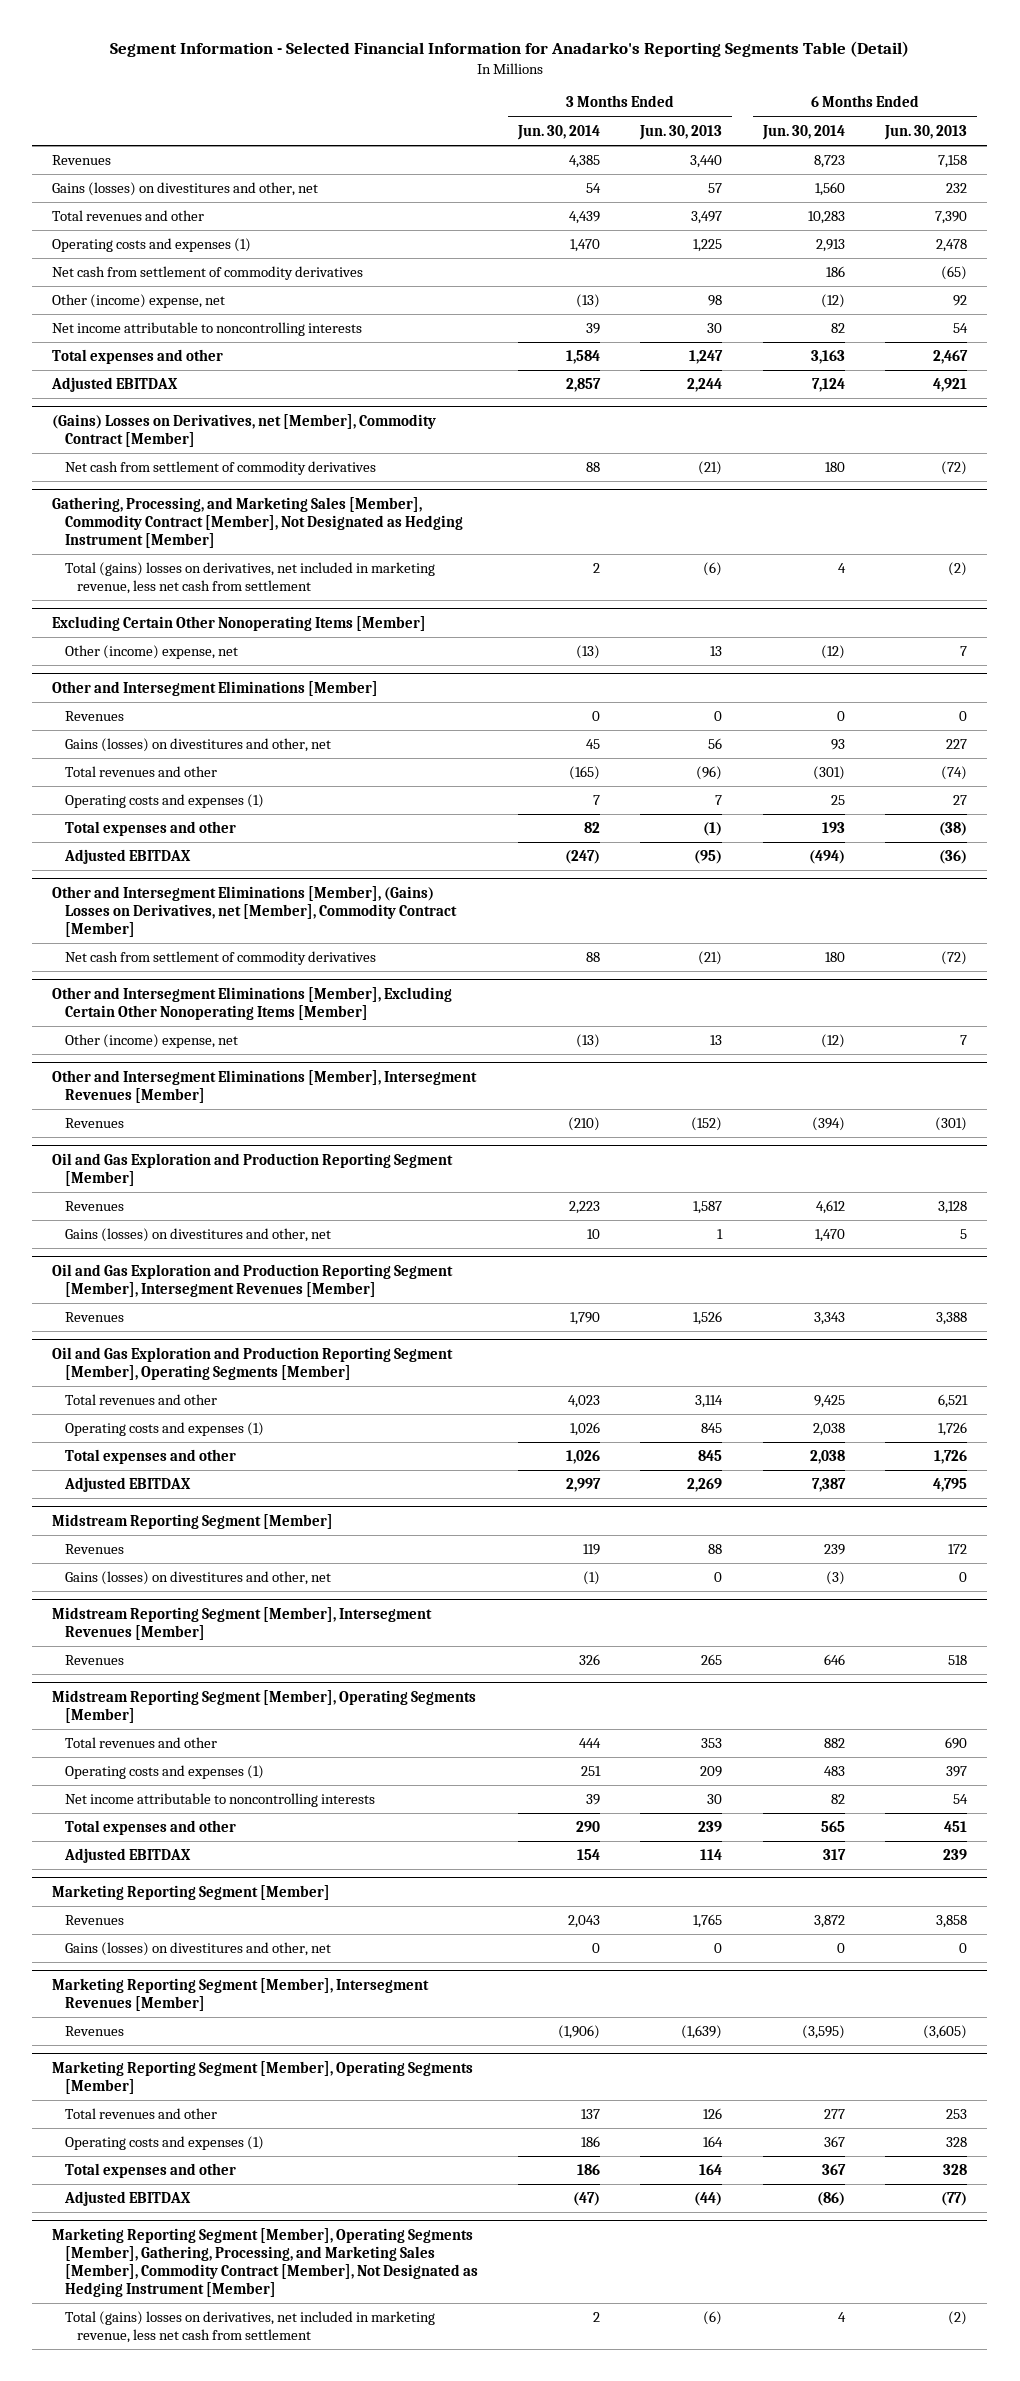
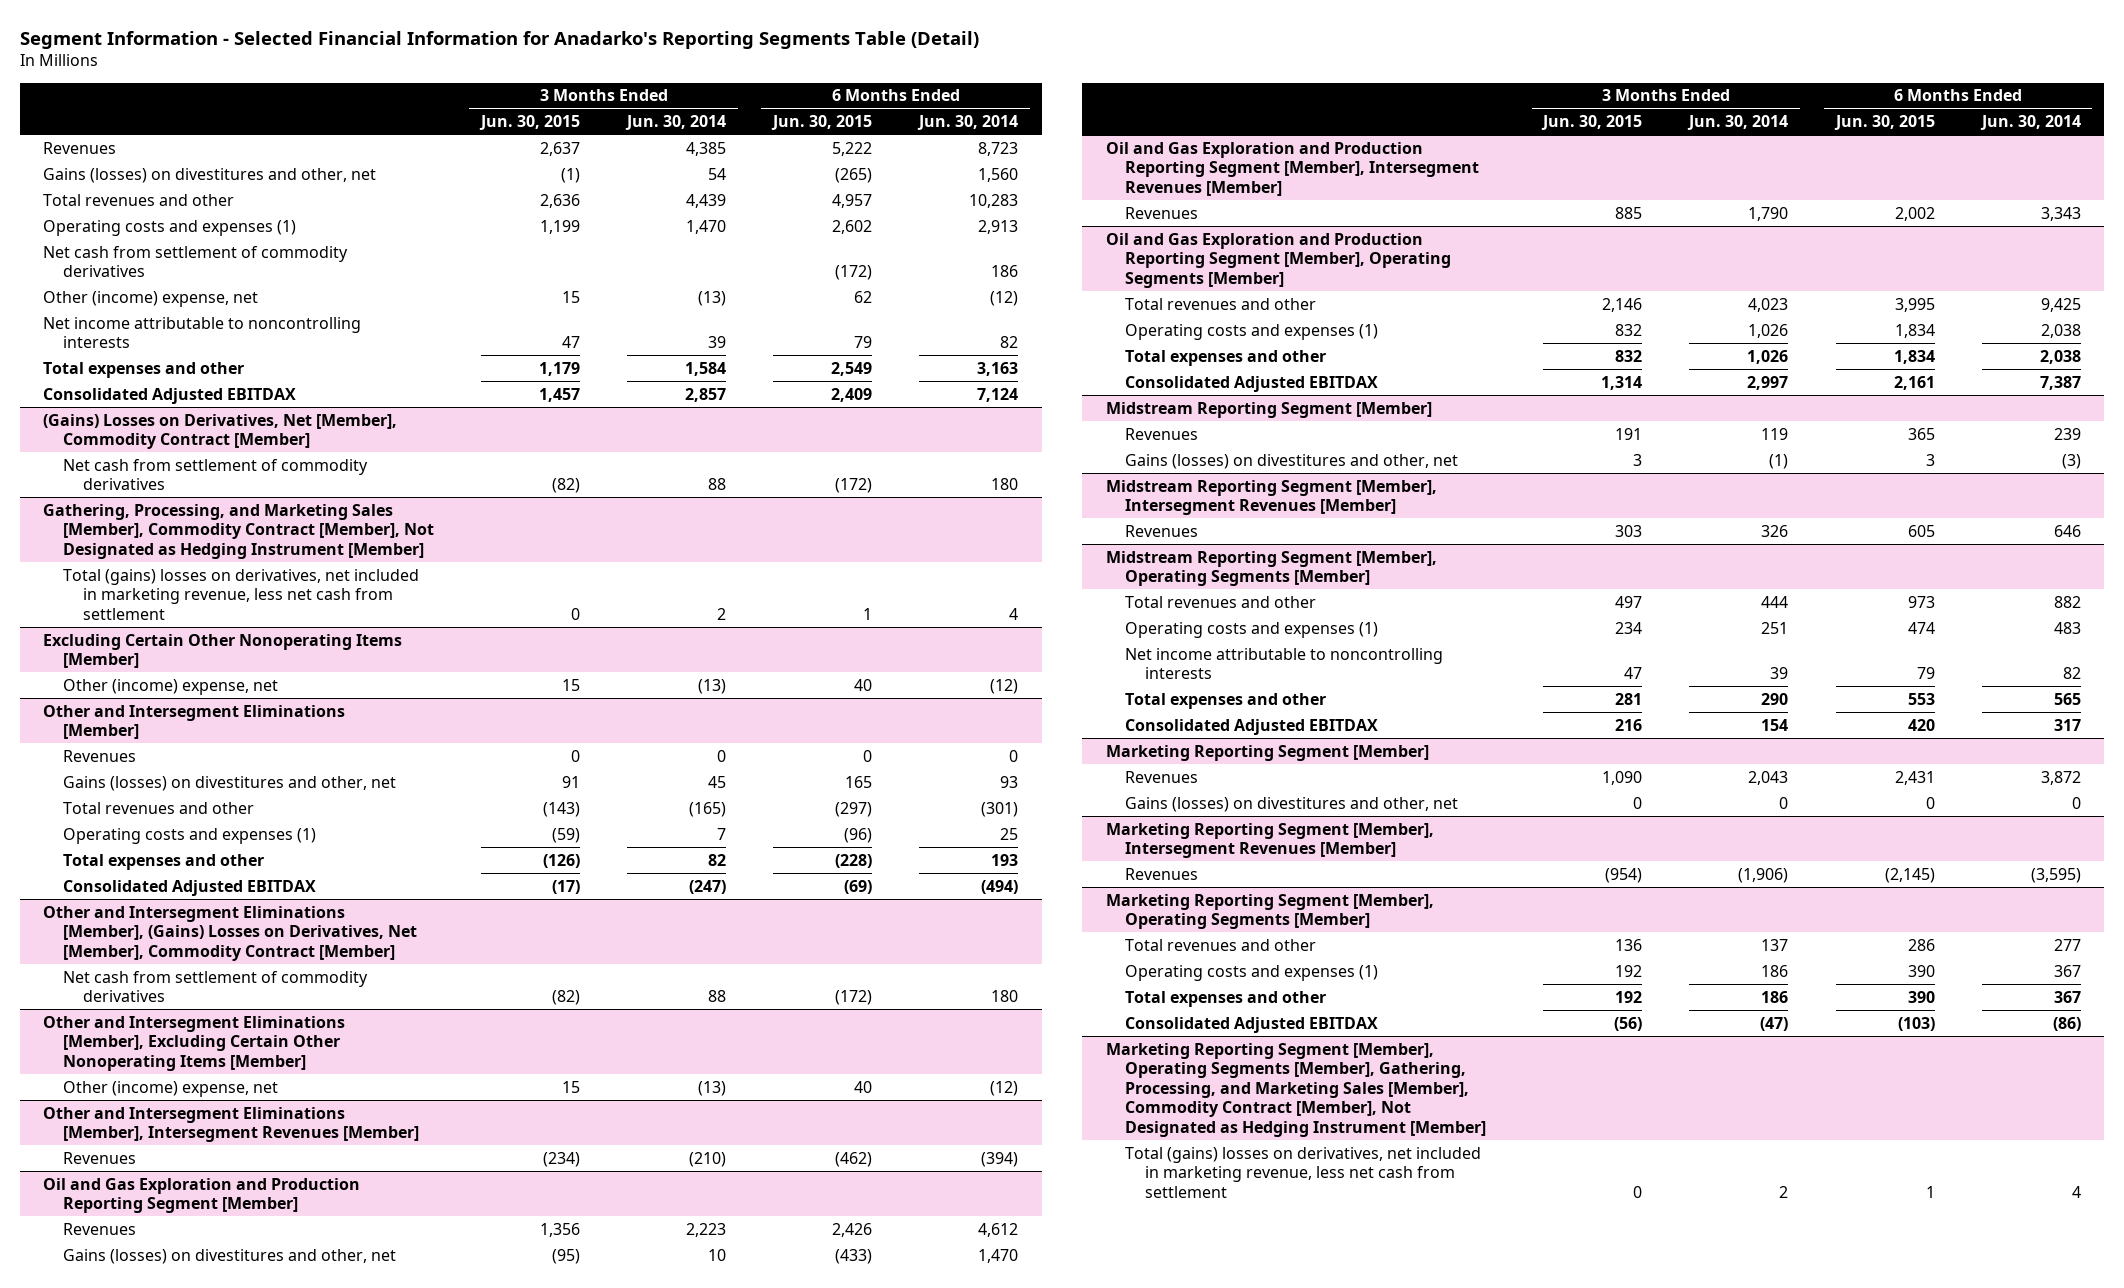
[639,124,723,140] Jun. 30, 2013 -> none
[884,124,968,140] Jun. 30, 2013 -> none
none -> [479,115,581,131] Jun. 30, 2015
none -> [771,115,873,131] Jun. 30, 2015
[51,377,179,393] Adjusted EBITDAX -> [43,387,297,404] Consolidated Adjusted EBITDAX
[52,414,437,447] (Gains) Losses on Derivatives, net [Member], Commodity Contract [Member] -> [43,413,398,450] (Gains) Losses on Derivatives, Net [Member], Commodity Contract [Member]
[63,849,191,865] Adjusted EBITDAX -> [62,879,316,896] Consolidated Adjusted EBITDAX
[52,886,457,937] Other and Intersegment Eliminations [Member], (Gains) Losses on Derivatives, net [Member], Commodity Contract [Member] -> [43,905,417,961] Other and Intersegment Eliminations [Member], (Gains) Losses on Derivatives, Net [Member], Commodity Contract [Member]
[63,1477,191,1493] Adjusted EBITDAX -> [1125,375,1379,392] Consolidated Adjusted EBITDAX
[63,1848,191,1864] Adjusted EBITDAX -> [1125,718,1379,735] Consolidated Adjusted EBITDAX
[63,2191,191,2207] Adjusted EBITDAX -> [1125,1016,1379,1033] Consolidated Adjusted EBITDAX

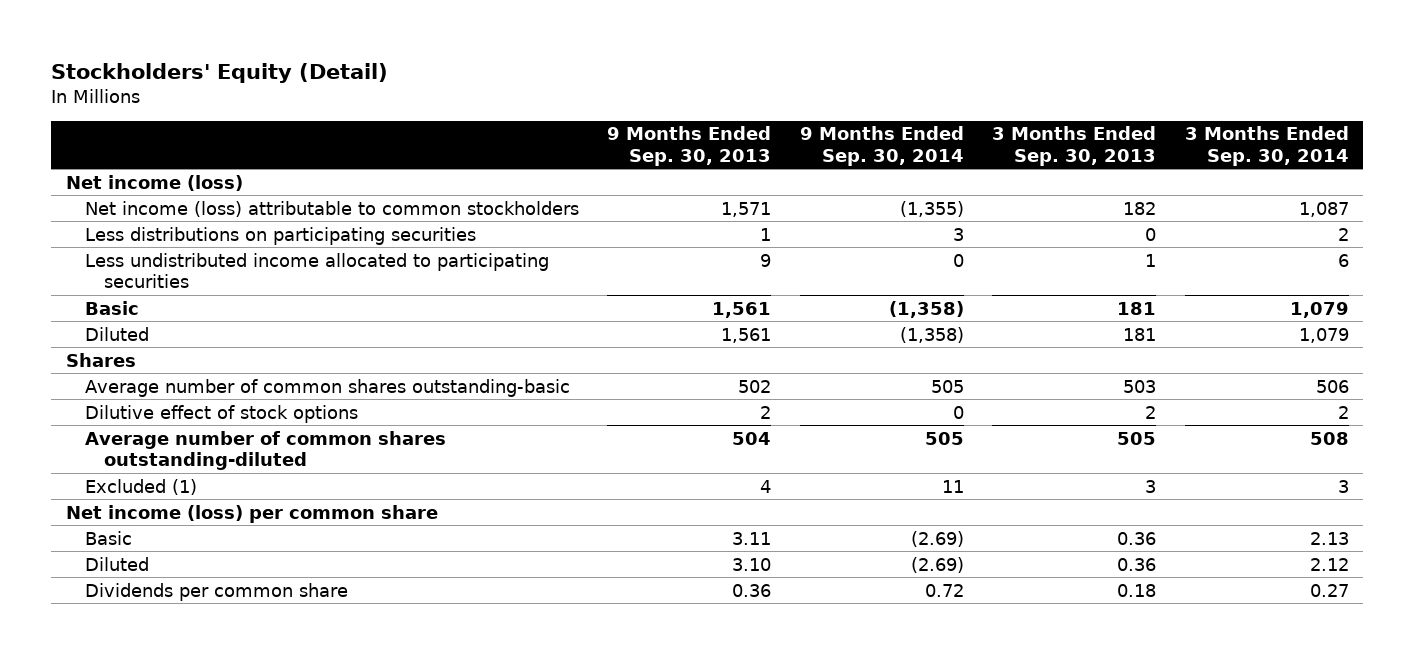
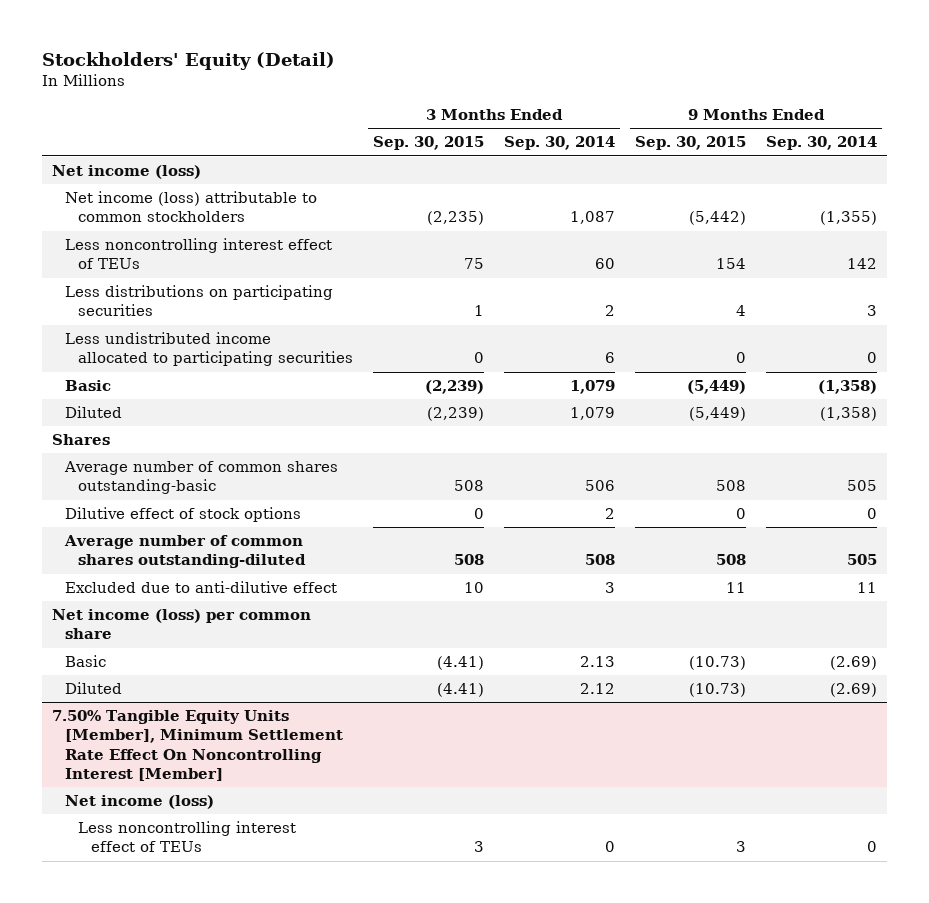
[607,126,772,166] 9 Months Ended Sep. 30, 2013 -> none
[992,126,1157,166] 3 Months Ended Sep. 30, 2013 -> none
none -> [373,136,485,151] Sep. 30, 2015
none -> [635,136,747,151] Sep. 30, 2015
none -> [65,238,333,270] Less noncontrolling interest effect of TEUs
[84,478,197,495] Excluded (1) -> [65,581,338,594] Excluded due to anti-dilutive effect
[84,582,348,601] Dividends per common share -> none
none -> [52,710,344,782] 7.50% Tangible Equity Units [Member], Minimum Settlement Rate Effect On Noncontrolling Interest [Member]
none -> [65,795,215,810] Net income (loss)
none -> [78,821,297,853] Less noncontrolling interest effect of TEUs

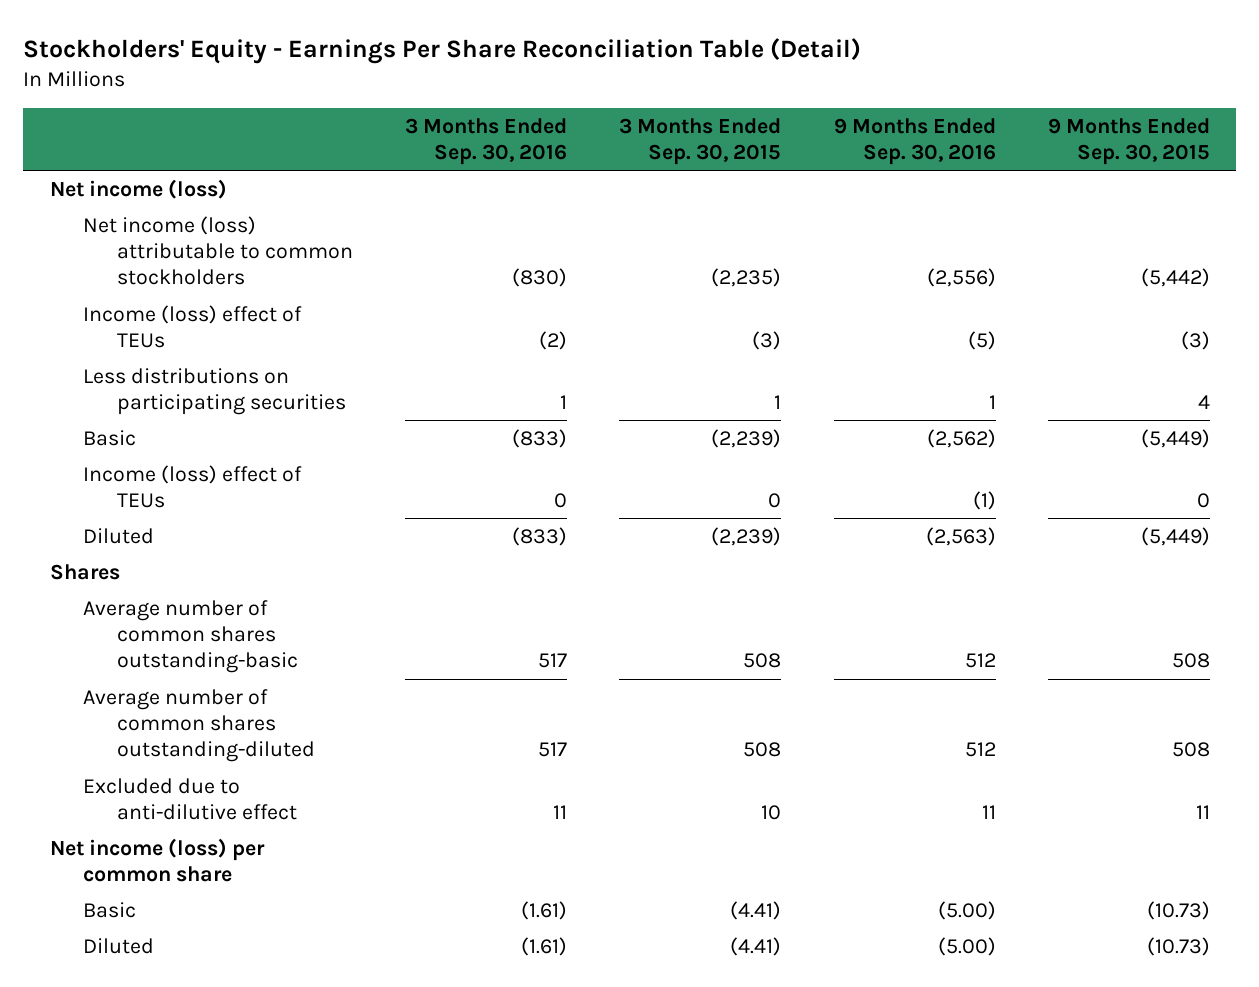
[42,51,336,70] Stockholders' Equity (Detail) -> [23,38,862,65] Stockholders' Equity - Earnings Per Share Reconciliation Table (Detail)
[504,136,616,151] Sep. 30, 2014 -> none
[765,136,877,151] Sep. 30, 2014 -> none
none -> [404,117,567,166] 3 Months Ended Sep. 30, 2016
none -> [833,117,996,166] 9 Months Ended Sep. 30, 2016
[65,238,333,270] Less noncontrolling interest effect of TEUs -> none
none -> [83,304,303,349] Income (loss) effect of TEUs
[65,332,354,367] Less undistributed income allocated to participating securities -> none
none -> [83,464,303,509] Income (loss) effect of TEUs
[65,507,302,523] Dilutive effect of stock options -> none
[52,710,344,782] 7.50% Tangible Equity Units [Member], Minimum Settlement Rate Effect On Noncontrolling Interest [Member] -> none
[65,795,215,810] Net income (loss) -> none
[78,821,297,853] Less noncontrolling interest effect of TEUs -> none

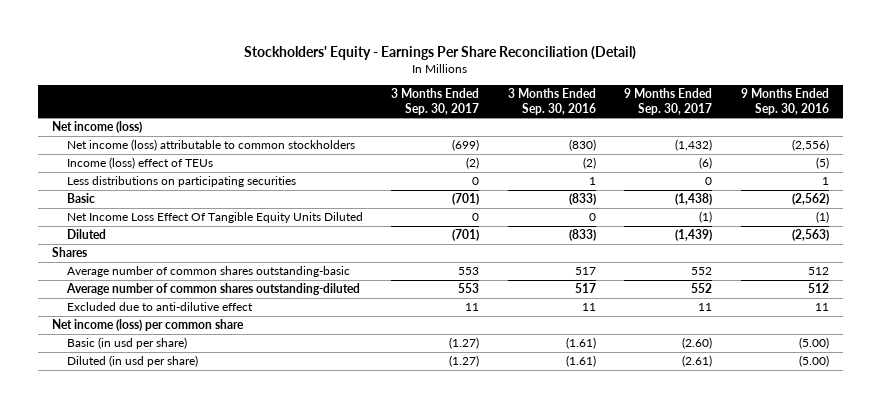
[23,38,862,65] Stockholders' Equity - Earnings Per Share Reconciliation Table (Detail) -> [244,45,637,60] Stockholders' Equity - Earnings Per Share Reconciliation (Detail)
[619,117,782,166] 3 Months Ended Sep. 30, 2015 -> none
[1047,117,1210,166] 9 Months Ended Sep. 30, 2015 -> none
none -> [391,87,480,115] 3 Months Ended Sep. 30, 2017
none -> [624,87,713,115] 9 Months Ended Sep. 30, 2017
[83,464,303,509] Income (loss) effect of TEUs -> [66,212,363,224] Net Income Loss Effect Of Tangible Equity Units Diluted
[83,901,137,918] Basic -> [66,337,187,350] Basic (in usd per share)
[83,937,155,954] Diluted -> [66,355,198,368] Diluted (in usd per share)

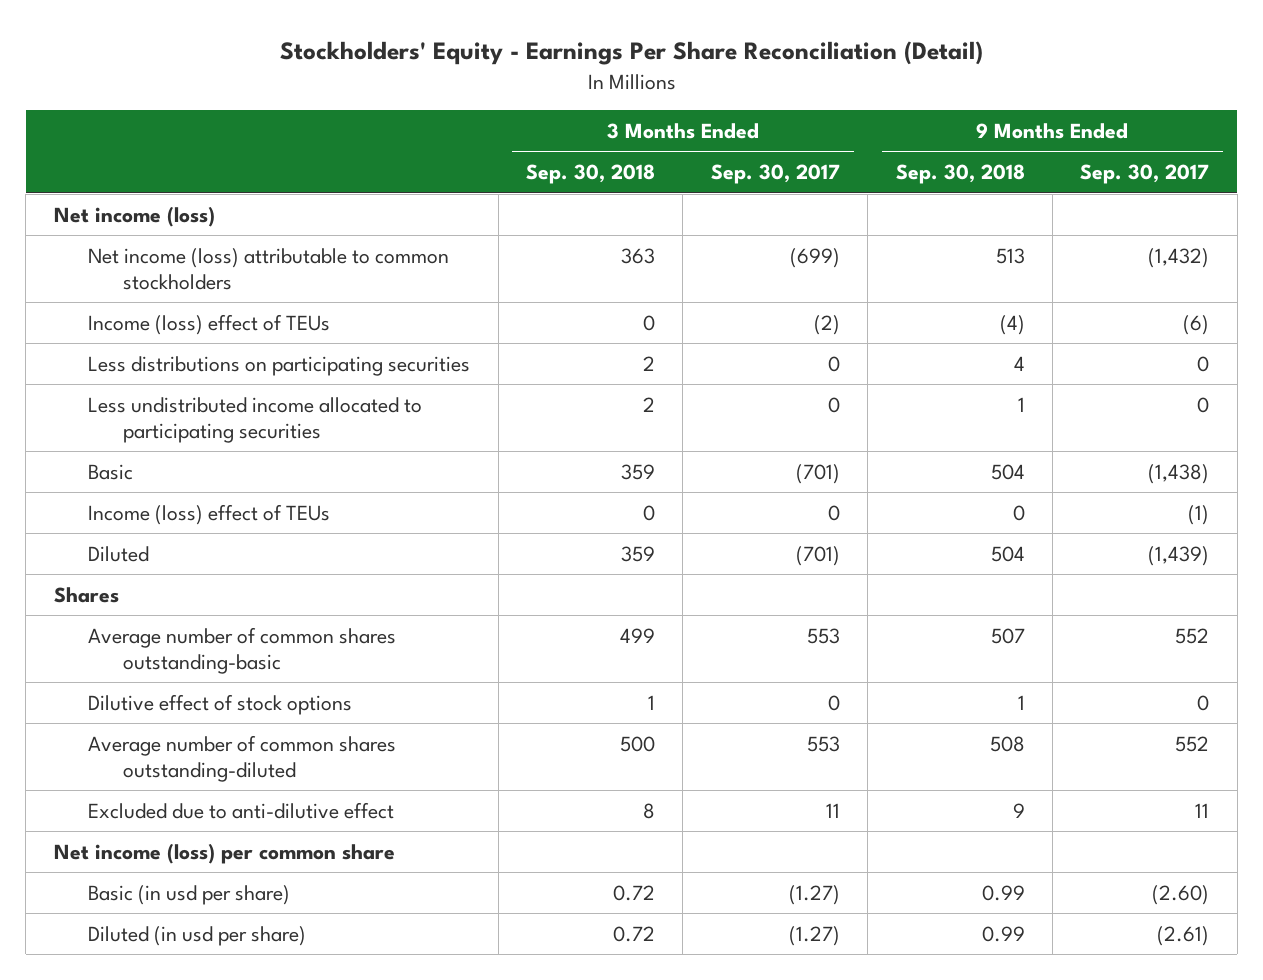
[507,87,596,115] 3 Months Ended Sep. 30, 2016 -> none
[740,87,829,115] 9 Months Ended Sep. 30, 2016 -> none
none -> [526,164,656,185] Sep. 30, 2018
none -> [895,164,1025,185] Sep. 30, 2018
none -> [88,396,423,443] Less undistributed income allocated to participating securities
[66,212,363,224] Net Income Loss Effect Of Tangible Equity Units Diluted -> [88,503,331,525] Income (loss) effect of TEUs
none -> [88,693,353,715] Dilutive effect of stock options

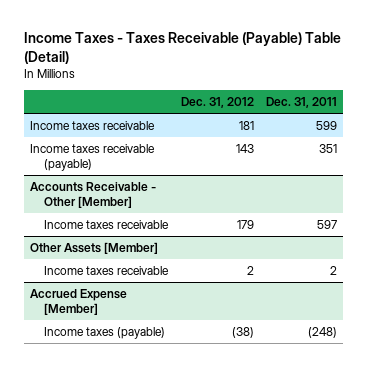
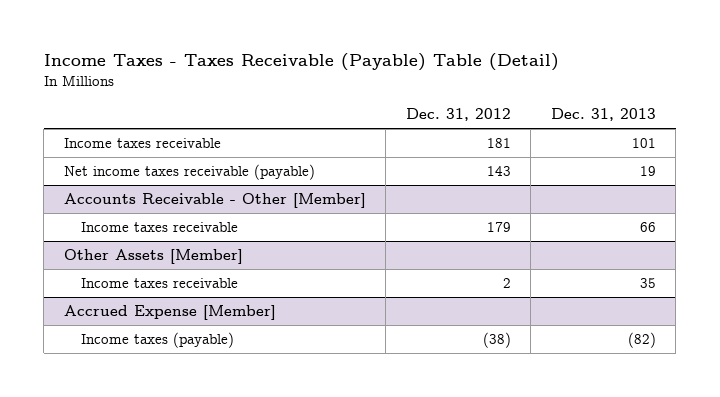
[266,97,338,109] Dec. 31, 2011 -> none
none -> [550,108,656,122] Dec. 31, 2013
[30,143,156,172] Income taxes receivable (payable) -> [63,163,315,180] Net income taxes receivable (payable)

